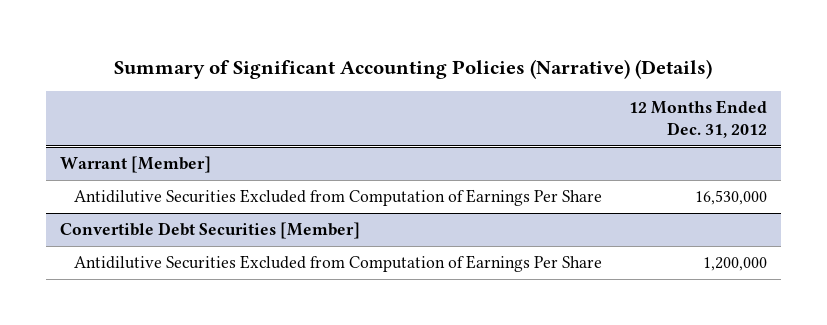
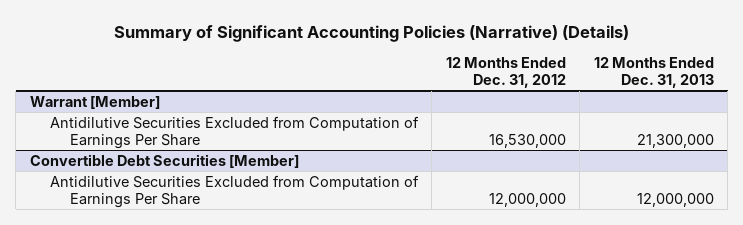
none -> [593,56,714,89] 12 Months Ended Dec. 31, 2013
[703,257,768,272] 1,200,000 -> [488,192,566,207] 12,000,000

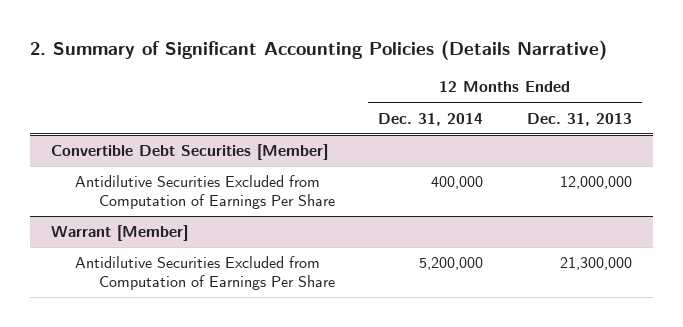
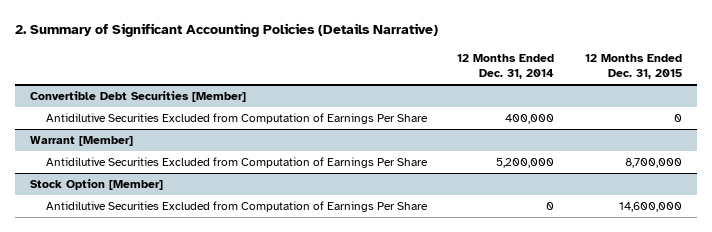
[526,112,632,126] Dec. 31, 2013 -> none
none -> [584,53,682,80] 12 Months Ended Dec. 31, 2015
none -> [30,179,164,191] Stock Option [Member]
none -> [45,201,428,213] Antidilutive Securities Excluded from Computation of Earnings Per Share

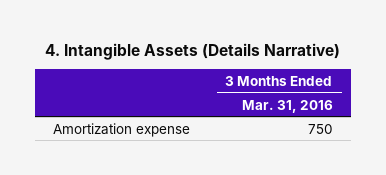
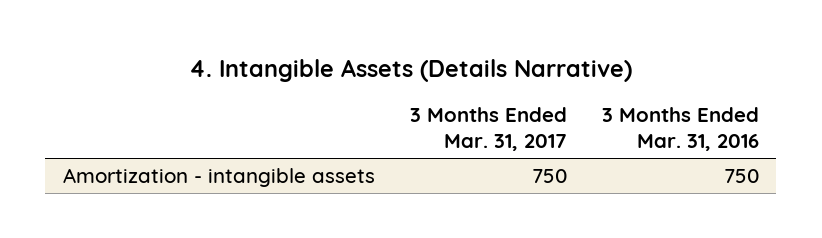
none -> [409,107,567,152] 3 Months Ended Mar. 31, 2017
[52,122,190,137] Amortization expense -> [62,168,375,188] Amortization - intangible assets

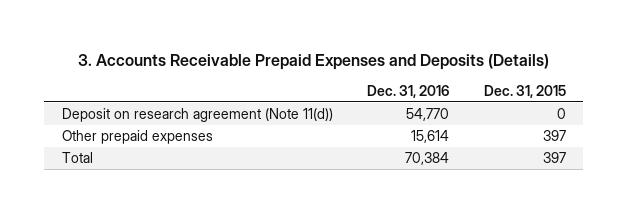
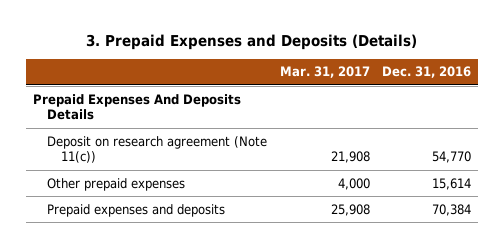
[77,54,549,71] 3. Accounts Receivable Prepaid Expenses and Deposits (Details) -> [86,34,418,51] 3. Prepaid Expenses and Deposits (Details)
[484,85,567,99] Dec. 31, 2015 -> none
none -> [279,66,370,79] Mar. 31, 2017
none -> [32,93,241,121] Prepaid Expenses And Deposits Details
[61,108,333,123] Deposit on research agreement (Note 11(d)) -> [46,135,267,164] Deposit on research agreement (Note 11(c))
[61,152,93,164] Total -> [46,203,225,217] Prepaid expenses and deposits

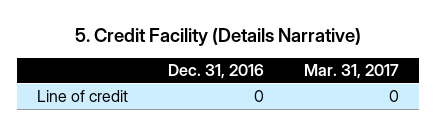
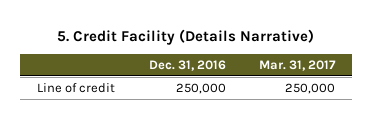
[254,90,265,103] 0 -> [175,83,226,95] 250,000
[389,90,400,103] 0 -> [284,83,335,95] 250,000

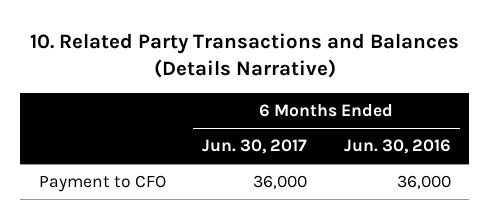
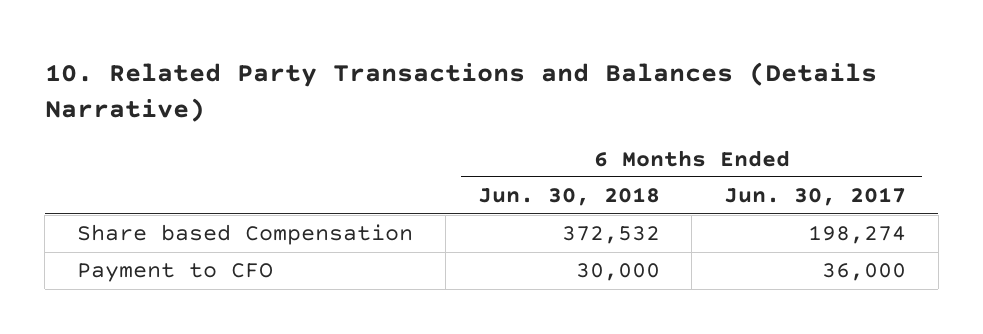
[343,139,451,155] Jun. 30, 2016 -> none
none -> [477,187,660,207] Jun. 30, 2018
none -> [77,224,414,246] Share based Compensation

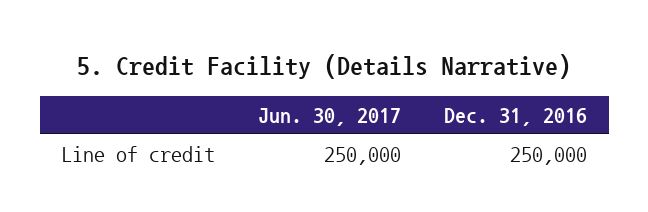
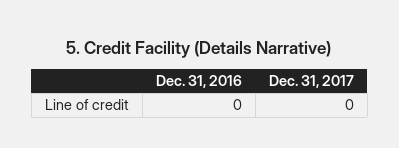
[258,107,402,126] Jun. 30, 2017 -> none
none -> [268,74,354,88] Dec. 31, 2017
[510,146,588,165] 250,000 -> [232,99,242,111] 0

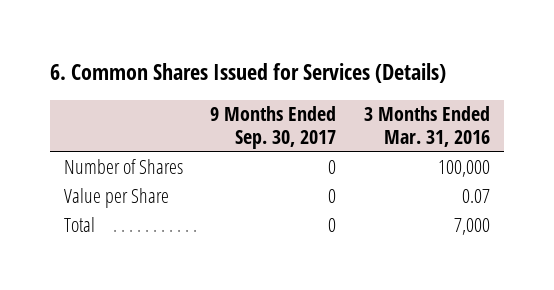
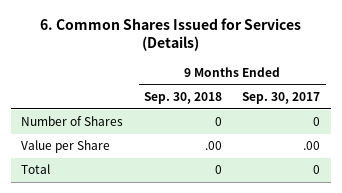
[363,106,490,148] 3 Months Ended Mar. 31, 2016 -> none
none -> [143,91,222,104] Sep. 30, 2018
[328,189,337,204] 0 -> [303,141,321,151] .00

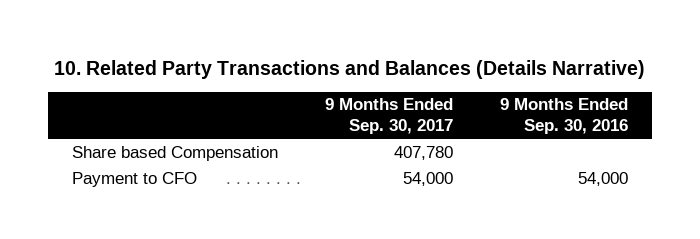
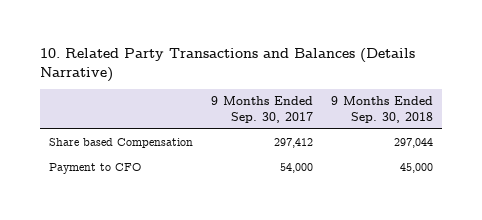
[499,98,628,135] 9 Months Ended Sep. 30, 2016 -> none
none -> [330,96,433,123] 9 Months Ended Sep. 30, 2018
[393,145,453,160] 407,780 -> [273,138,313,149] 297,412

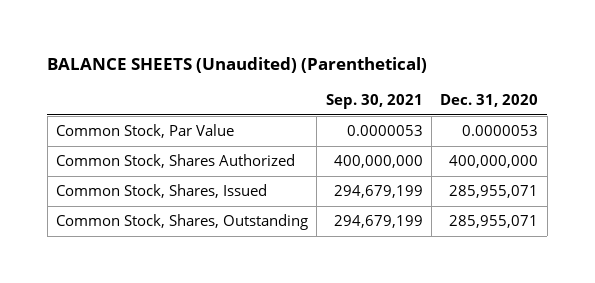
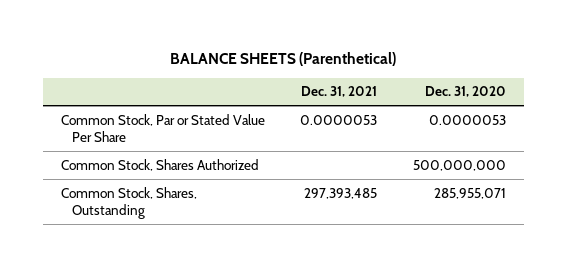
[47,57,428,74] BALANCE SHEETS (Unaudited) (Parenthetical) -> [170,51,397,66] BALANCE SHEETS (Parenthetical)
[325,94,423,110] Sep. 30, 2021 -> none
none -> [301,86,378,98] Dec. 31, 2021
[56,184,268,199] Common Stock, Shares, Issued -> none
[56,124,235,139] Common Stock, Par Value -> [60,113,265,142] Common Stock, Par or Stated Value Per Share
[449,155,539,169] 400,000,000 -> [413,159,507,171] 500,000,000

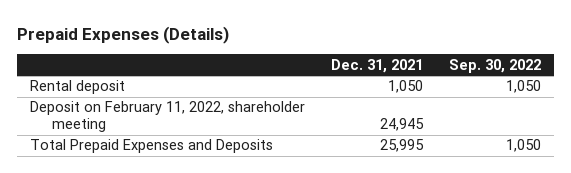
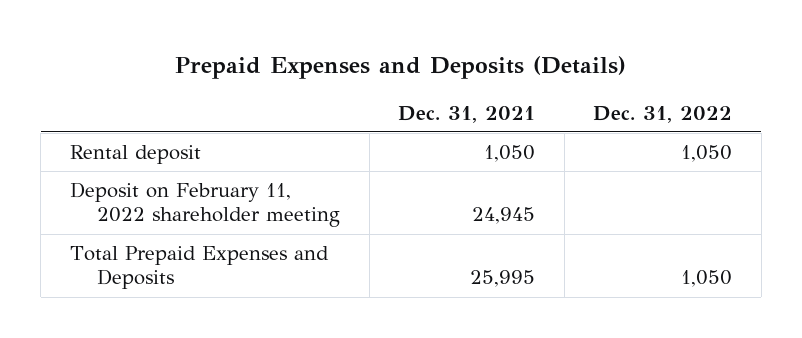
[17,25,230,44] Prepaid Expenses (Details) -> [175,55,627,79] Prepaid Expenses and Deposits (Details)
[449,58,542,73] Sep. 30, 2022 -> none
none -> [593,105,733,123] Dec. 31, 2022
[30,101,306,133] Deposit on February 11, 2022, shareholder meeting -> [69,182,341,228] Deposit on February 11, 2022 shareholder meeting

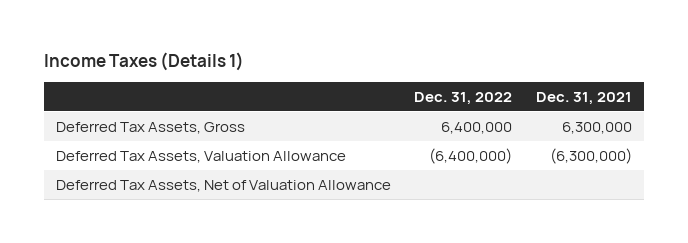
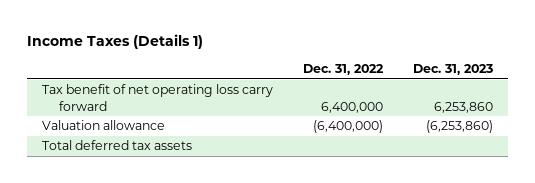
[535,91,632,105] Dec. 31, 2021 -> none
none -> [413,63,494,75] Dec. 31, 2023
[55,121,245,134] Deferred Tax Assets, Gross -> [41,84,273,111] Tax benefit of net operating loss carry forward
[55,150,346,163] Deferred Tax Assets, Valuation Allowance -> [41,120,165,131] Valuation allowance
[55,179,391,192] Deferred Tax Assets, Net of Valuation Allowance -> [41,140,192,151] Total deferred tax assets

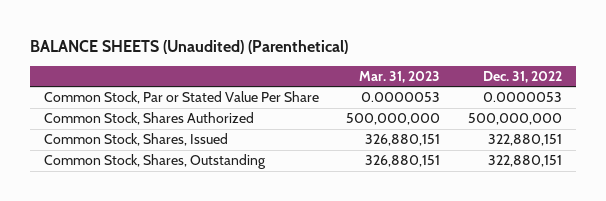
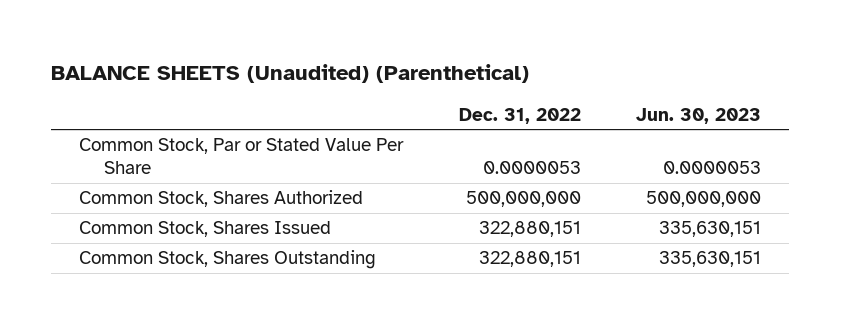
[359,70,441,83] Mar. 31, 2023 -> none
none -> [636,107,762,124] Jun. 30, 2023
[44,133,229,147] Common Stock, Shares, Issued -> [79,221,332,238] Common Stock, Shares Issued
[44,154,267,170] Common Stock, Shares, Outstanding -> [79,250,377,270] Common Stock, Shares Outstanding

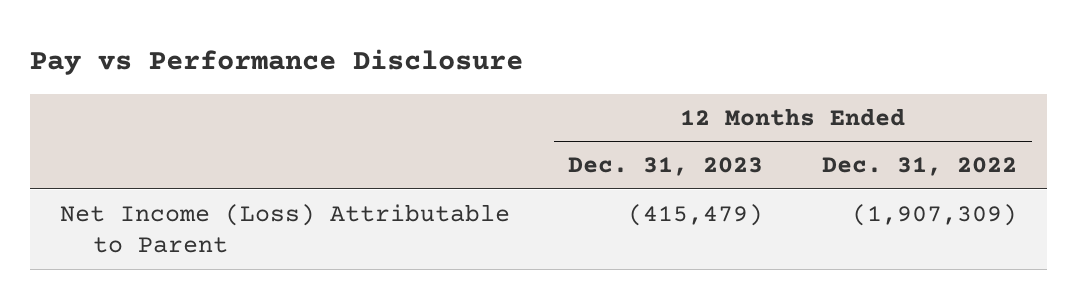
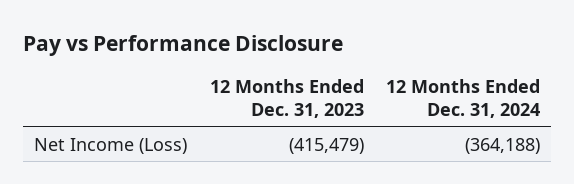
[822,157,1018,177] Dec. 31, 2022 -> none
none -> [386,79,541,118] 12 Months Ended Dec. 31, 2024
[59,203,510,254] Net Income (Loss) Attributable to Parent -> [34,137,188,154] Net Income (Loss)

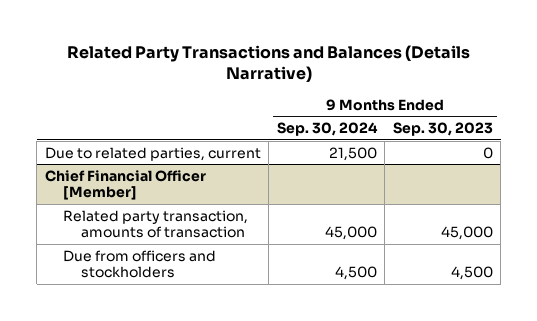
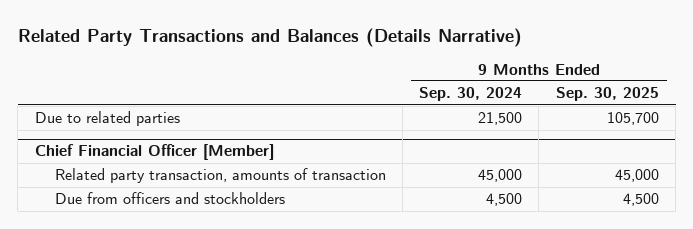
[392,122,493,137] Sep. 30, 2023 -> none
none -> [555,87,659,102] Sep. 30, 2025
[44,146,261,161] Due to related parties, current -> [34,111,180,127] Due to related parties

